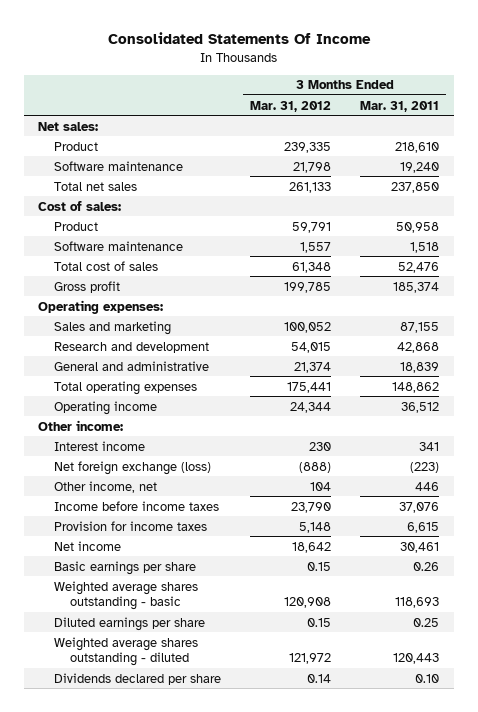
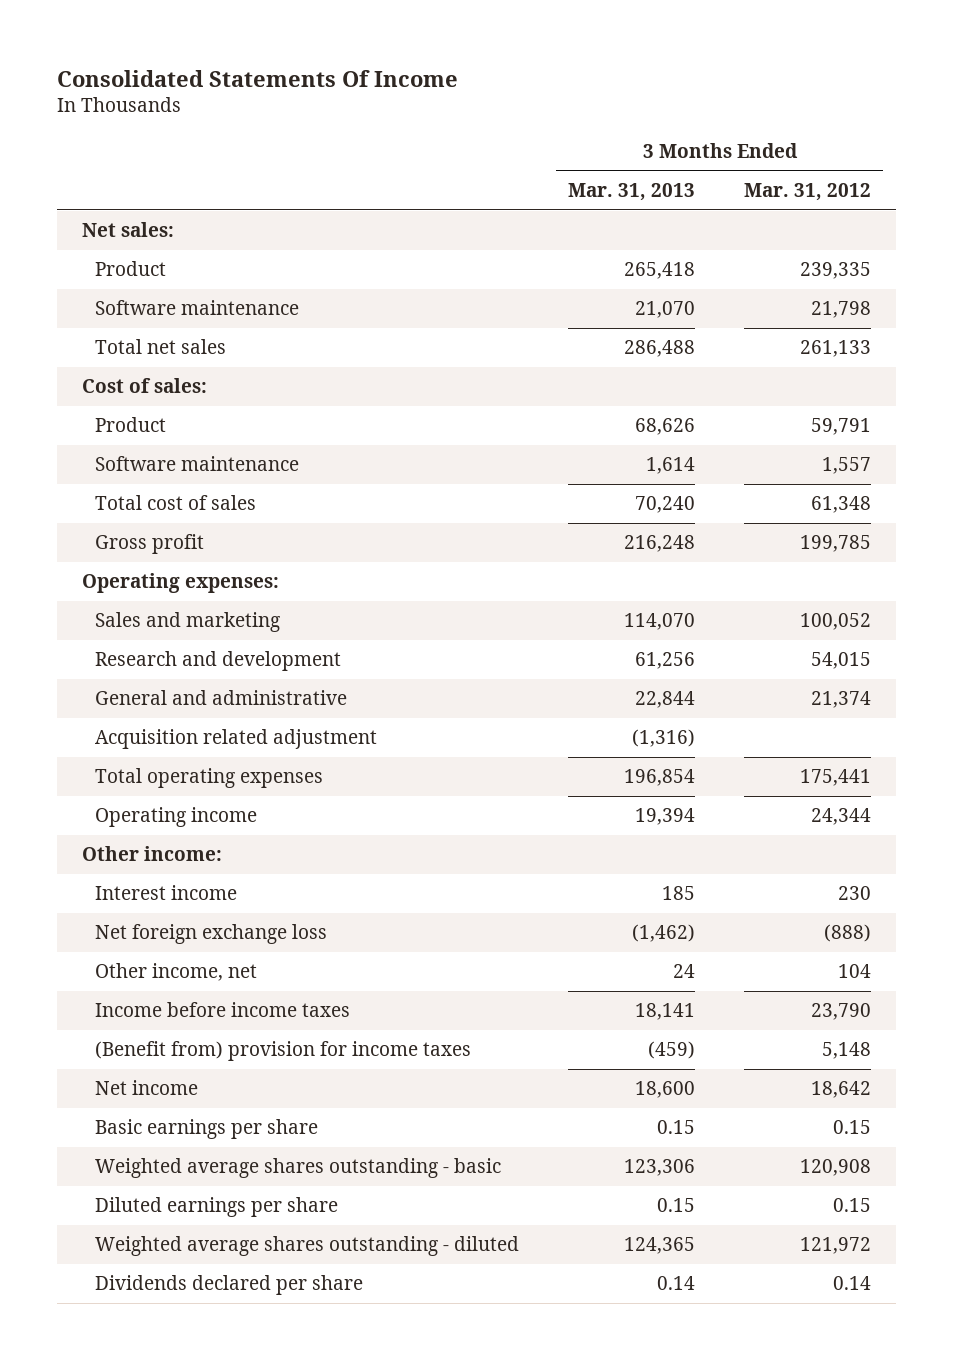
[360,100,440,112] Mar. 31, 2011 -> none
none -> [568,183,696,202] Mar. 31, 2013
none -> [94,729,377,750] Acquisition related adjustment
[54,460,212,475] Net foreign exchange (loss) -> [94,924,327,945] Net foreign exchange loss
[54,520,208,531] Provision for income taxes -> [94,1041,471,1062] (Benefit from) provision for income taxes

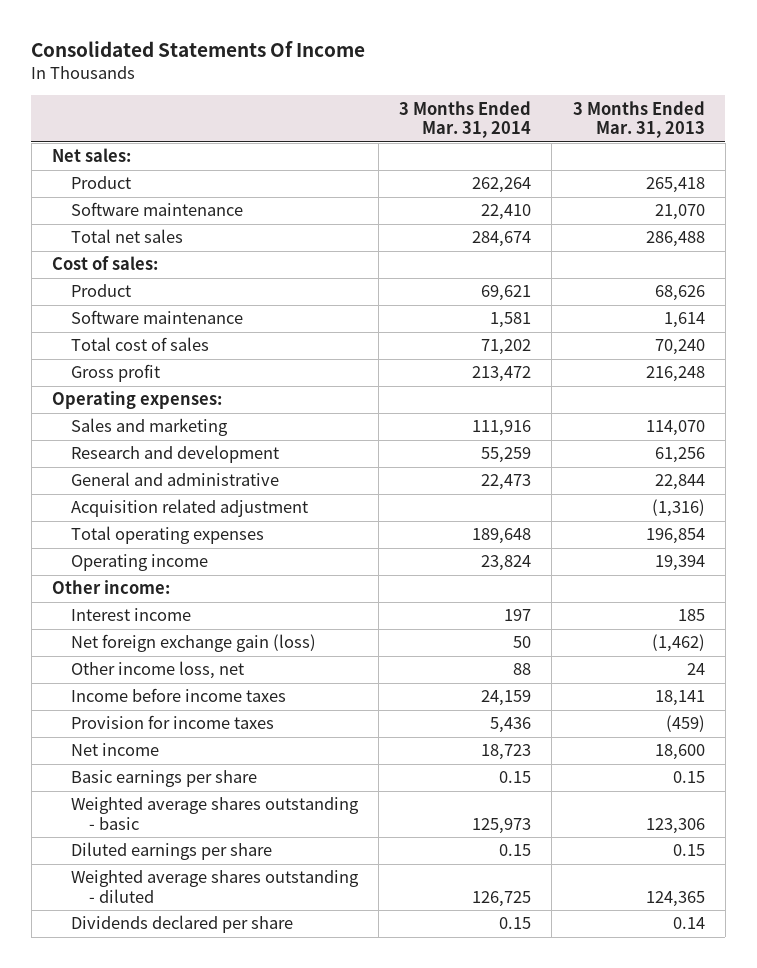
[744,183,872,202] Mar. 31, 2012 -> none
none -> [399,100,532,139] 3 Months Ended Mar. 31, 2014
[94,924,327,945] Net foreign exchange loss -> [70,634,316,653] Net foreign exchange gain (loss)
[94,963,257,982] Other income, net -> [70,661,244,680] Other income loss, net
[94,1041,471,1062] (Benefit from) provision for income taxes -> [70,715,274,730] Provision for income taxes

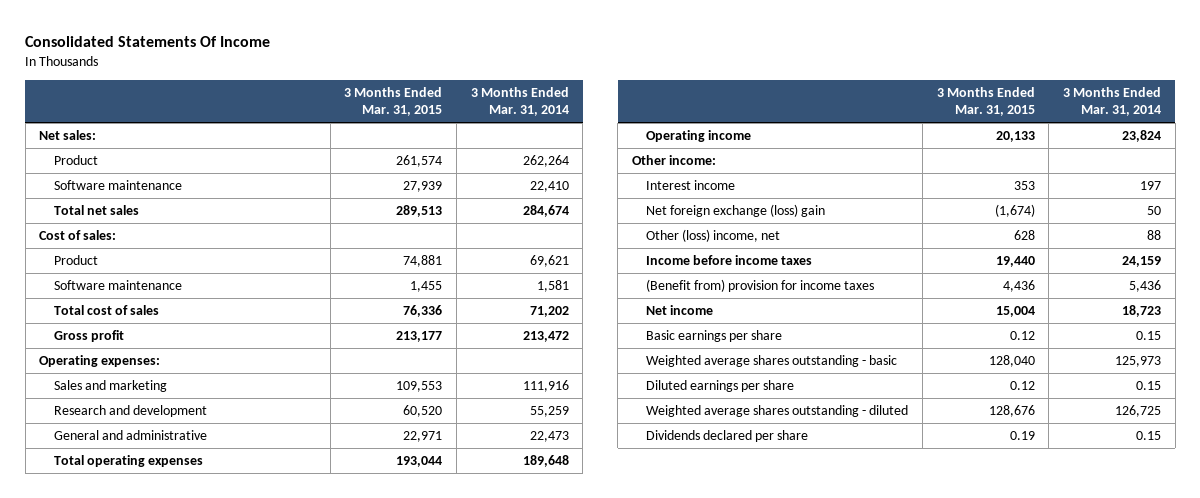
[572,100,705,139] 3 Months Ended Mar. 31, 2013 -> none
none -> [344,86,443,116] 3 Months Ended Mar. 31, 2015
[70,499,308,518] Acquisition related adjustment -> none
[70,634,316,653] Net foreign exchange gain (loss) -> [646,204,826,218] Net foreign exchange (loss) gain
[70,661,244,680] Other income loss, net -> [646,229,781,243] Other (loss) income, net
[70,715,274,730] Provision for income taxes -> [646,279,875,293] (Benefit from) provision for income taxes

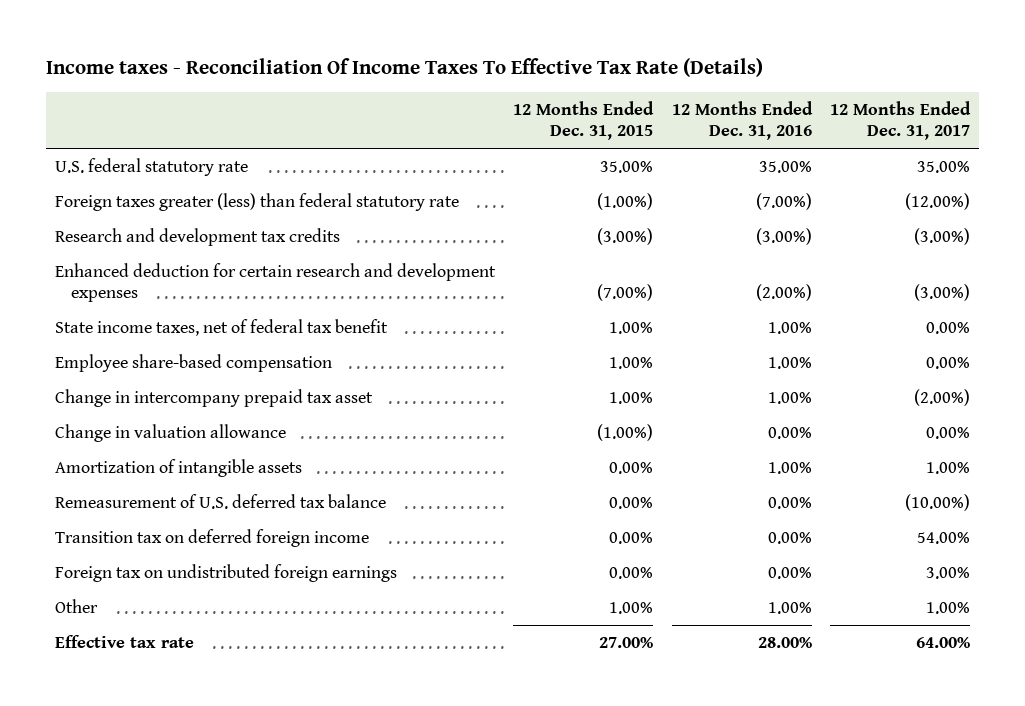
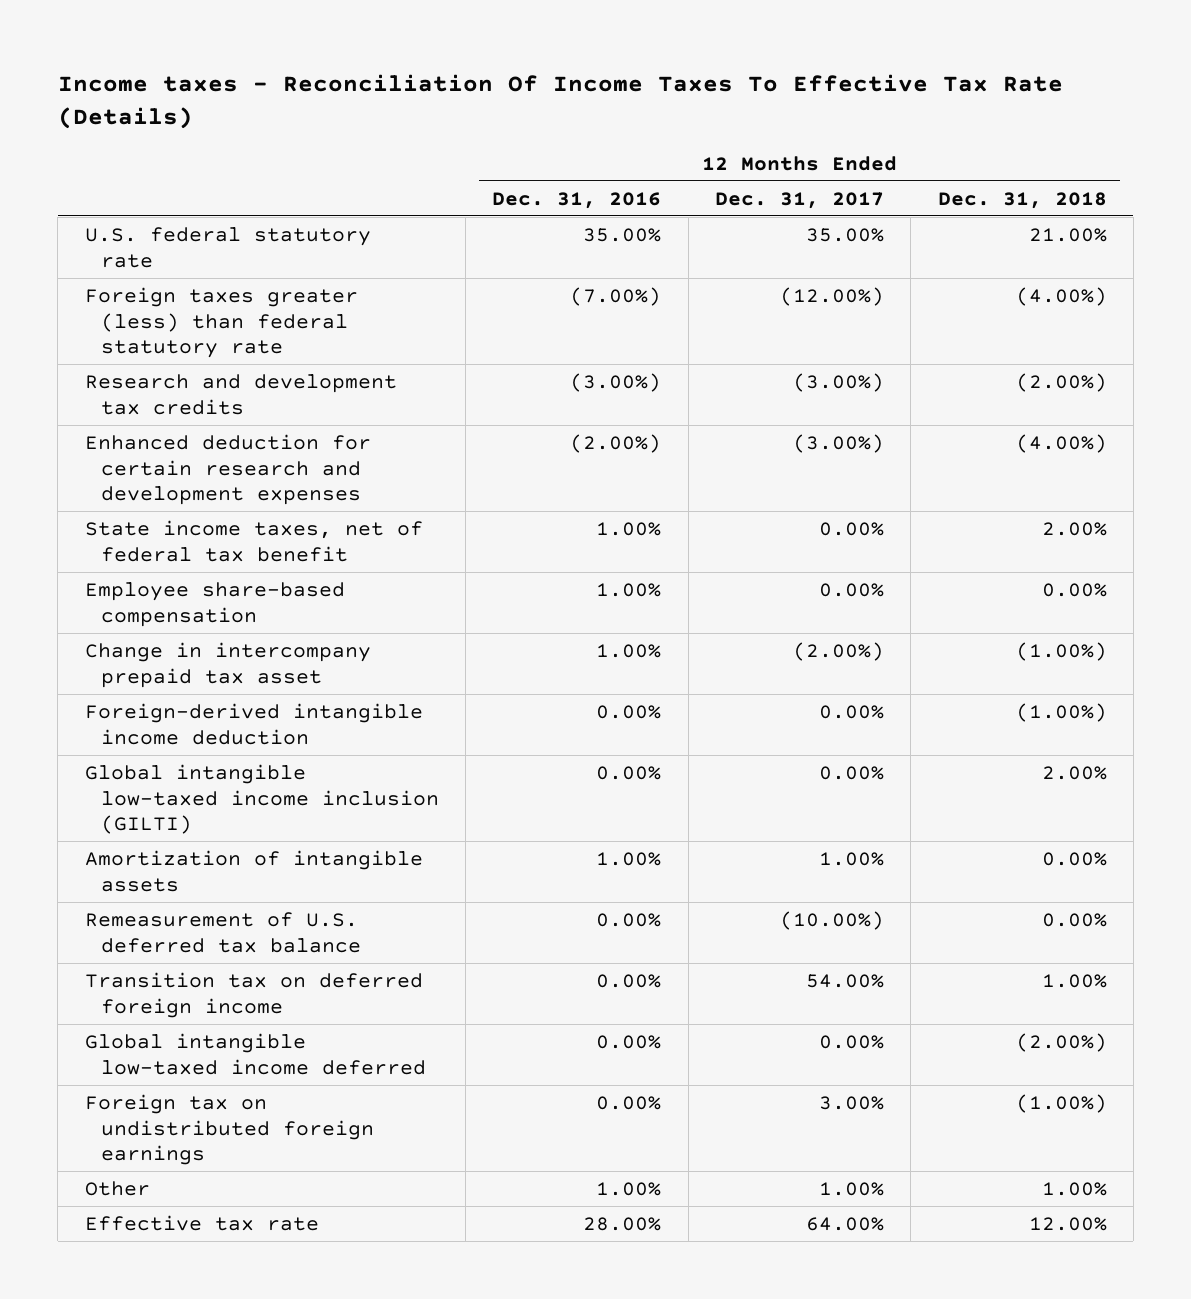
[513,101,655,141] 12 Months Ended Dec. 31, 2015 -> none
none -> [937,191,1107,209] Dec. 31, 2018
[55,424,287,443] Change in valuation allowance -> none
none -> [84,702,423,745] Foreign-derived intangible income deduction
none -> [84,763,439,835] Global intangible low-taxed income inclusion (GILTI)
none -> [84,1032,426,1075] Global intangible low-taxed income deferred

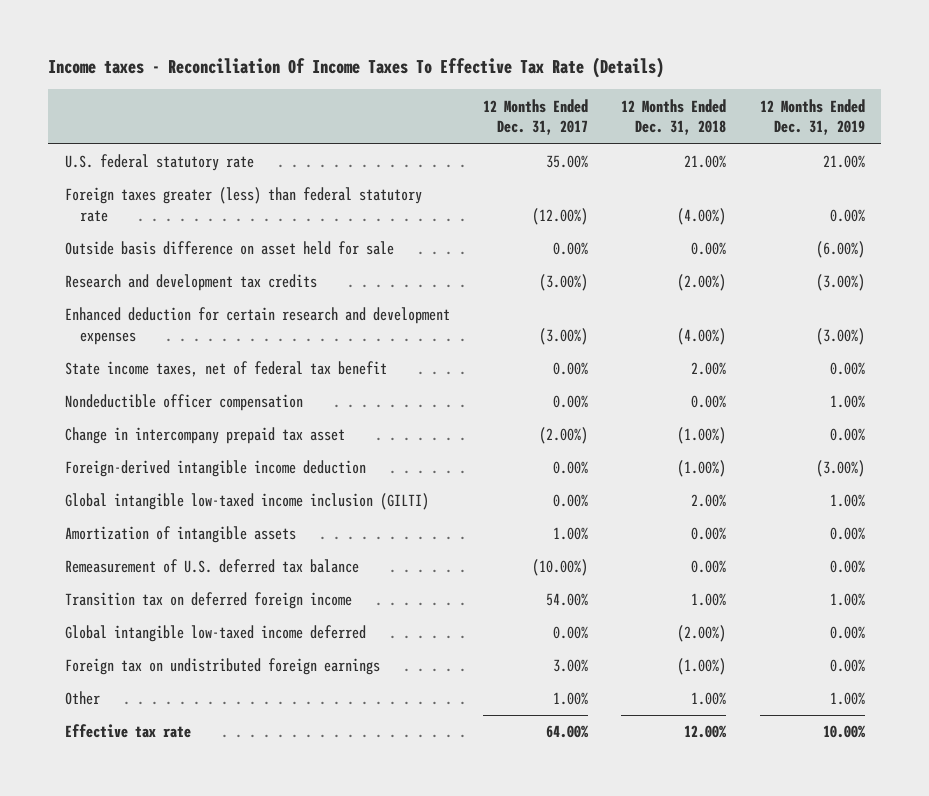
[492,191,662,209] Dec. 31, 2016 -> none
none -> [759,98,865,136] 12 Months Ended Dec. 31, 2019
none -> [64,241,394,256] Outside basis difference on asset held for sale
[84,581,345,627] Employee share-based compensation -> [64,394,303,412] Nondeductible officer compensation

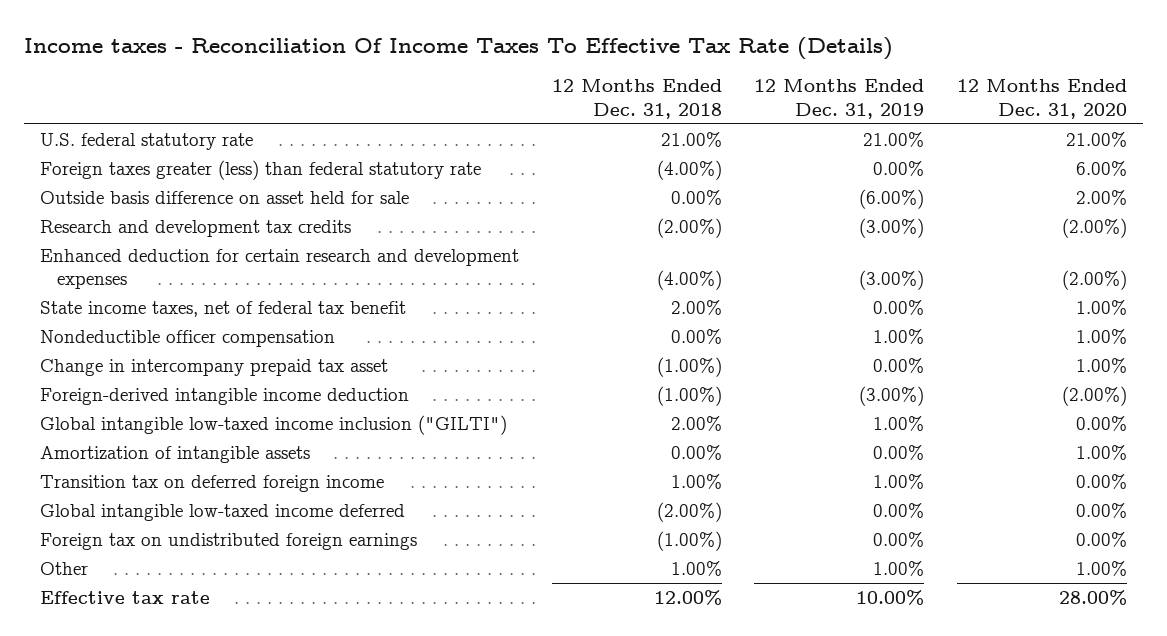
[482,98,588,136] 12 Months Ended Dec. 31, 2017 -> none
none -> [956,79,1127,120] 12 Months Ended Dec. 31, 2020
[64,493,429,511] Global intangible low-taxed income inclusion (GILTI) -> [40,414,508,435] Global intangible low-taxed income inclusion ("GILTI")
[64,559,359,574] Remeasurement of U.S. deferred tax balance -> none

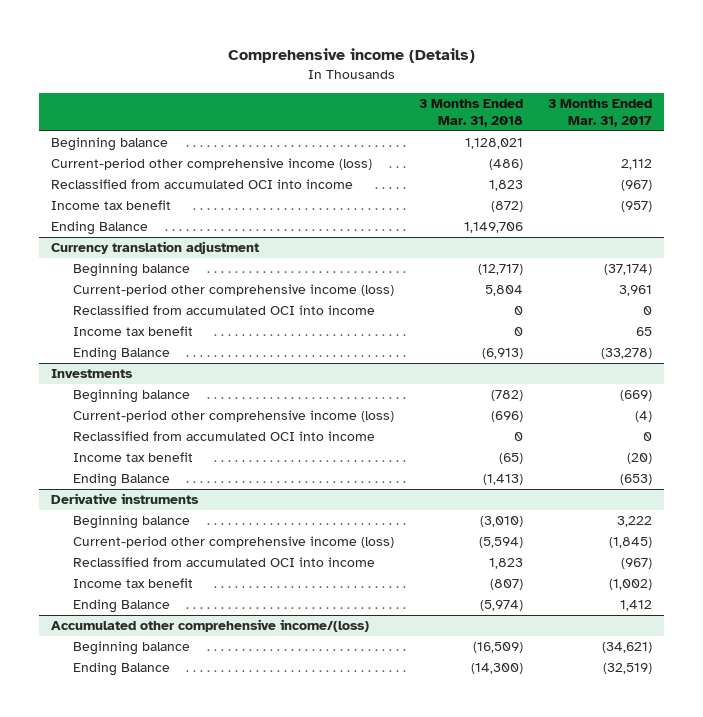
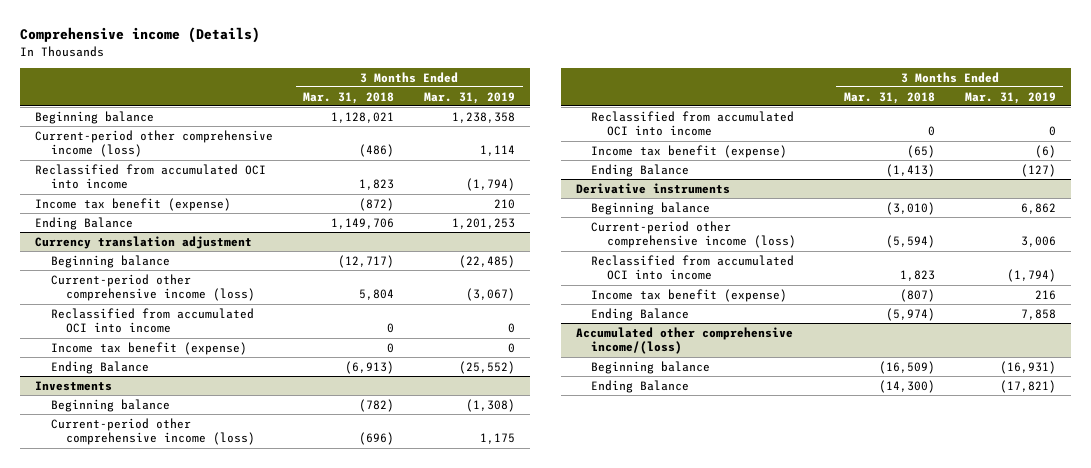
[547,98,652,127] 3 Months Ended Mar. 31, 2017 -> none
none -> [424,91,516,104] Mar. 31, 2019
[51,200,172,211] Income tax benefit -> [35,197,232,211] Income tax benefit (expense)
[72,326,193,337] Income tax benefit -> [50,341,247,355] Income tax benefit (expense)
[72,452,193,463] Income tax benefit -> [591,144,788,158] Income tax benefit (expense)
[72,578,193,589] Income tax benefit -> [591,288,788,302] Income tax benefit (expense)

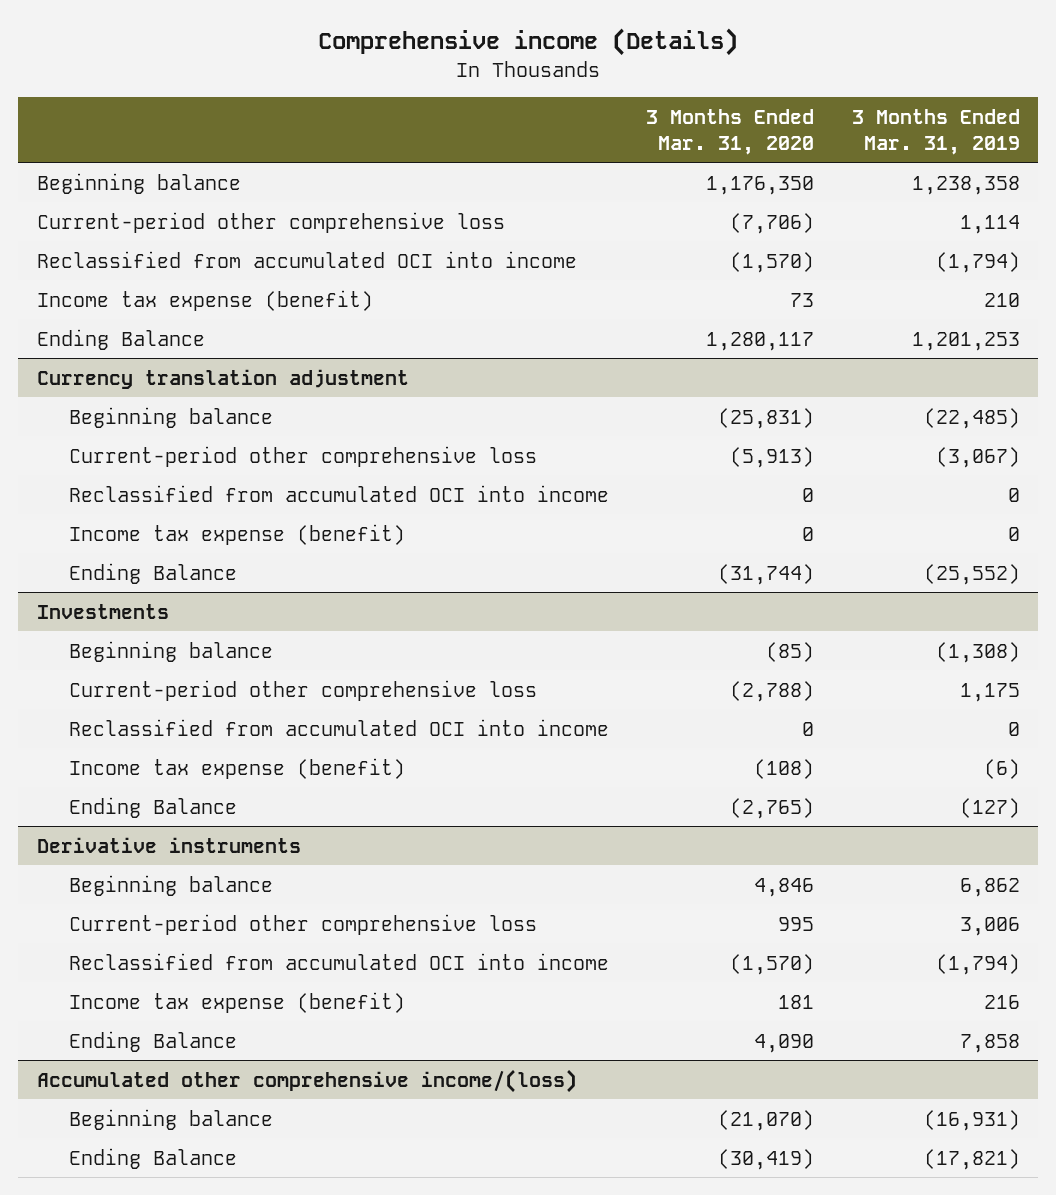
[303,91,395,104] Mar. 31, 2018 -> none
none -> [646,108,815,155] 3 Months Ended Mar. 31, 2020
[35,129,274,158] Current-period other comprehensive income (loss) -> [36,211,505,233] Current-period other comprehensive loss
[35,197,232,211] Income tax benefit (expense) -> [36,289,373,311] Income tax expense (benefit)
[50,273,256,302] Current-period other comprehensive income (loss) -> [68,445,537,467] Current-period other comprehensive loss
[50,341,247,355] Income tax benefit (expense) -> [68,523,405,545] Income tax expense (benefit)
[50,417,256,446] Current-period other comprehensive income (loss) -> [68,679,537,701] Current-period other comprehensive loss
[591,144,788,158] Income tax benefit (expense) -> [68,757,405,779] Income tax expense (benefit)
[591,220,796,249] Current-period other comprehensive income (loss) -> [68,913,537,935] Current-period other comprehensive loss
[591,288,788,302] Income tax benefit (expense) -> [68,991,405,1013] Income tax expense (benefit)

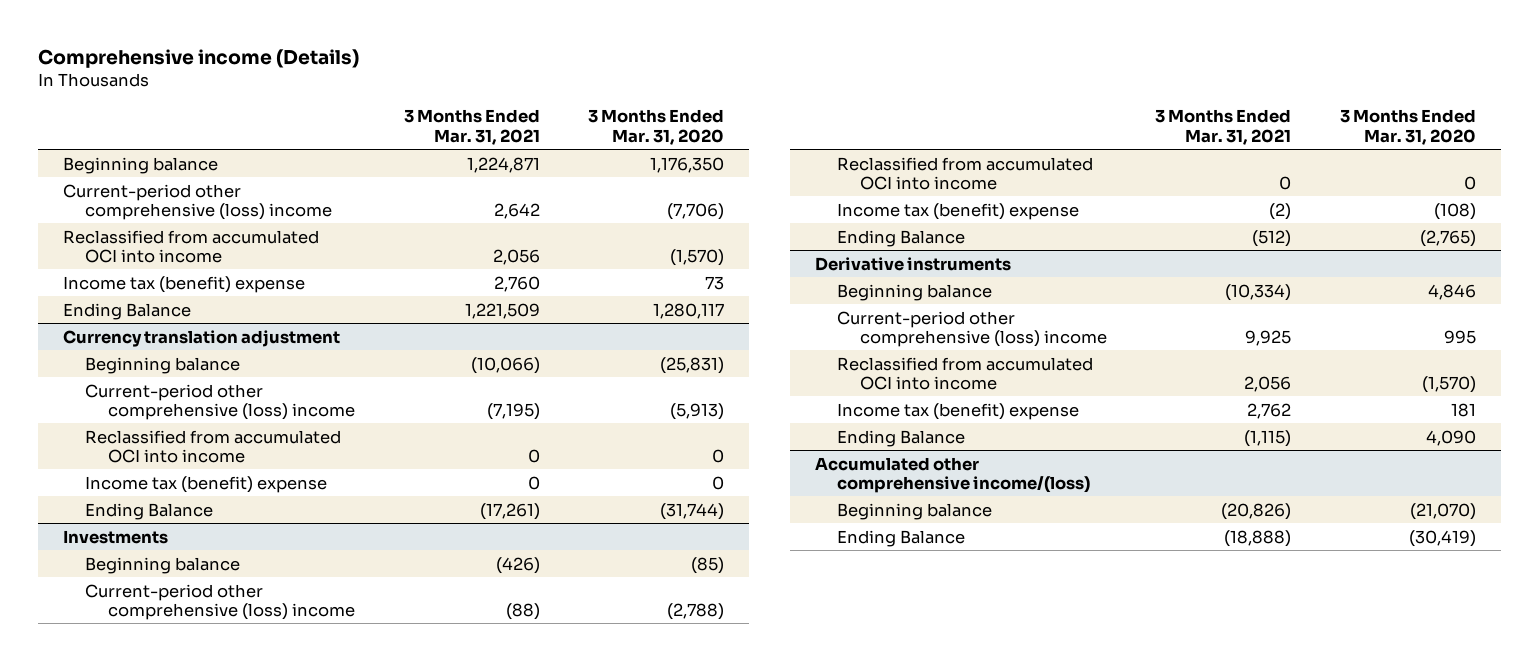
[851,108,1020,155] 3 Months Ended Mar. 31, 2019 -> none
none -> [403,109,540,145] 3 Months Ended Mar. 31, 2021
[36,211,505,233] Current-period other comprehensive loss -> [62,183,333,220] Current-period other comprehensive (loss) income
[36,289,373,311] Income tax expense (benefit) -> [62,275,305,293] Income tax (benefit) expense
[68,445,537,467] Current-period other comprehensive loss -> [85,383,355,420] Current-period other comprehensive (loss) income
[68,523,405,545] Income tax expense (benefit) -> [85,475,328,493] Income tax (benefit) expense
[68,679,537,701] Current-period other comprehensive loss -> [85,583,355,620] Current-period other comprehensive (loss) income
[68,757,405,779] Income tax expense (benefit) -> [837,202,1080,220] Income tax (benefit) expense
[68,913,537,935] Current-period other comprehensive loss -> [837,310,1107,347] Current-period other comprehensive (loss) income
[68,991,405,1013] Income tax expense (benefit) -> [837,402,1080,420] Income tax (benefit) expense

